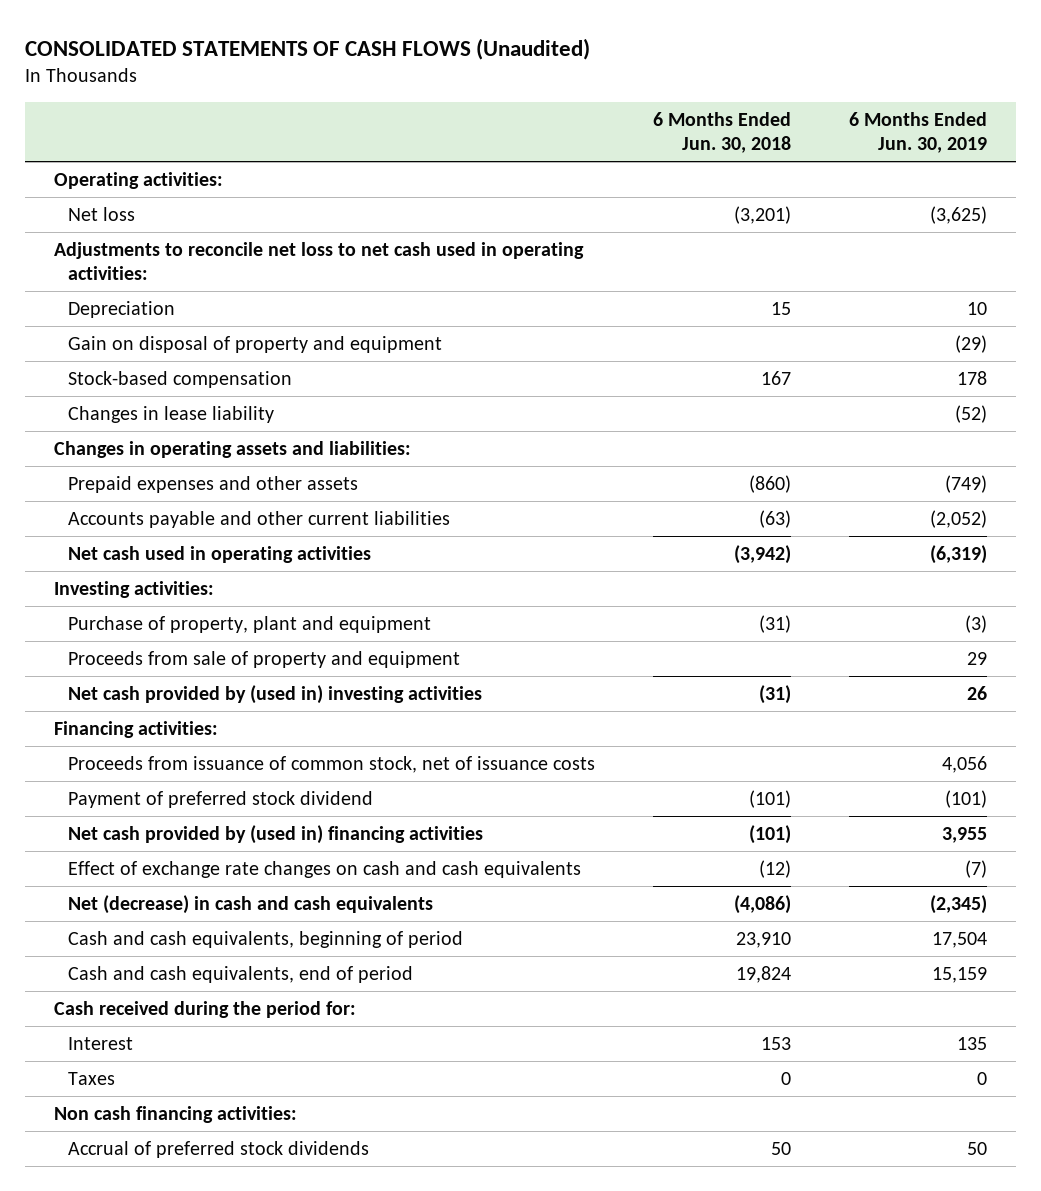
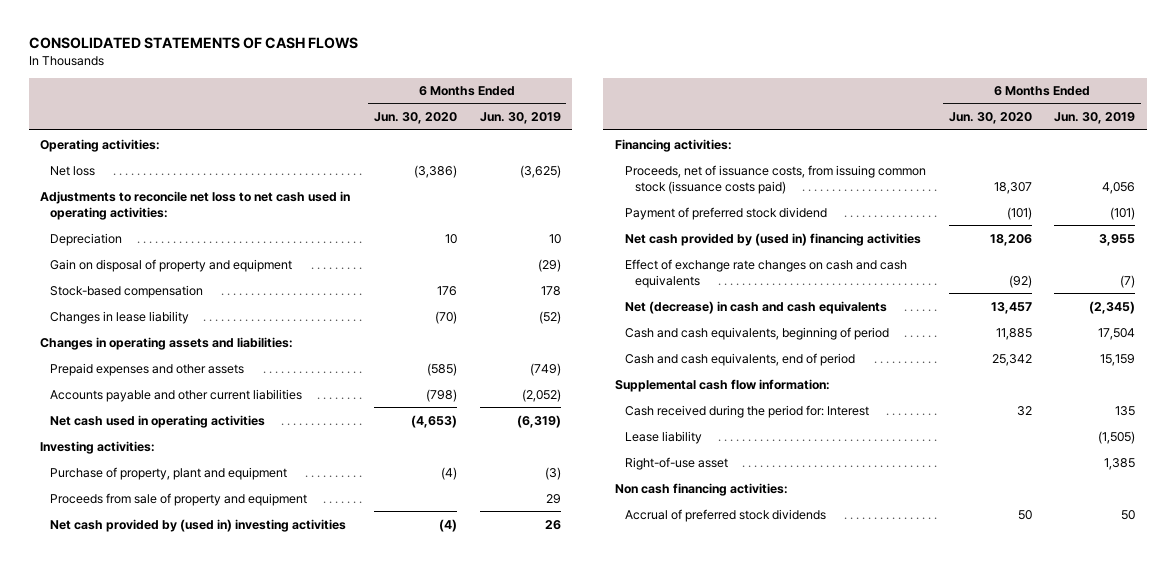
[25,37,591,60] CONSOLIDATED STATEMENTS OF CASH FLOWS (Unaudited) -> [28,37,358,50] CONSOLIDATED STATEMENTS OF CASH FLOWS
[653,112,792,154] 6 Months Ended Jun. 30, 2018 -> none
none -> [373,112,457,125] Jun. 30, 2020
[68,756,596,774] Proceeds from issuance of common stock, net of issuance costs -> [624,164,926,194] Proceeds, net of issuance costs, from issuing common stock (issuance costs paid)
[53,1001,356,1019] Cash received during the period for: -> none
[68,1072,116,1086] Taxes -> none
none -> [614,378,830,392] Supplemental cash flow information:
[68,1037,134,1051] Interest -> [624,404,869,418] Cash received during the period for: Interest
none -> [624,430,702,444] Lease liability
none -> [624,456,728,470] Right-of-use asset

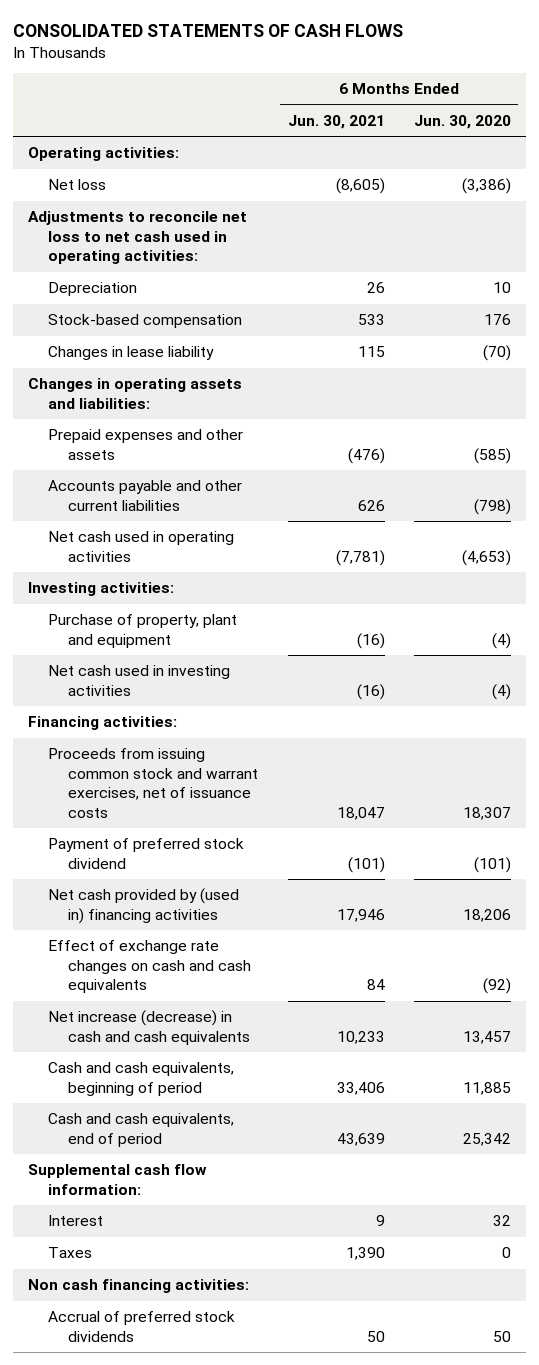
[479,112,561,125] Jun. 30, 2019 -> none
none -> [287,114,385,129] Jun. 30, 2021
[50,258,293,272] Gain on disposal of property and equipment -> none
[50,492,308,506] Proceeds from sale of property and equipment -> none
[50,518,347,532] Net cash provided by (used in) investing activities -> [47,665,230,696] Net cash used in investing activities
[624,164,926,194] Proceeds, net of issuance costs, from issuing common stock (issuance costs paid) -> [47,748,259,819] Proceeds from issuing common stock and warrant exercises, net of issuance costs
[624,300,887,314] Net (decrease) in cash and cash equivalents -> [47,1010,251,1045] Net increase (decrease) in cash and cash equivalents
[624,430,702,444] Lease liability -> none
[624,456,728,470] Right-of-use asset -> none
[624,404,869,418] Cash received during the period for: Interest -> [47,1215,103,1227] Interest
none -> [47,1247,92,1259] Taxes

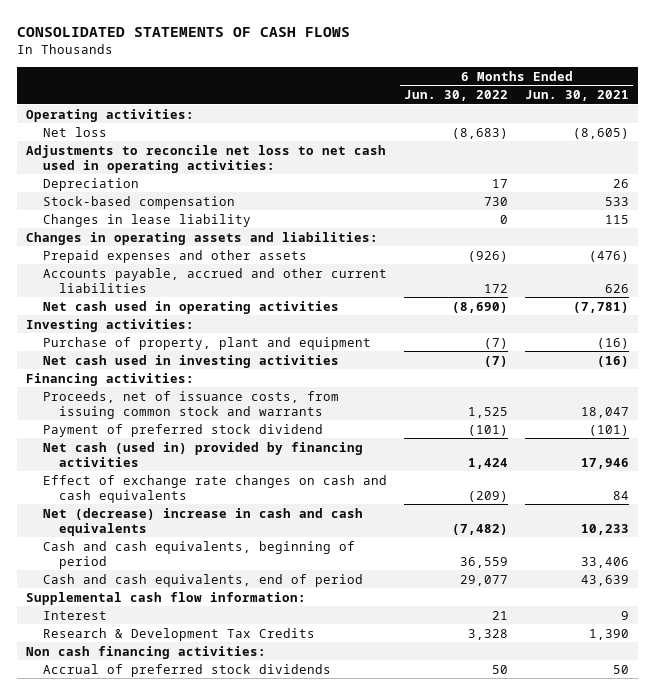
[413,114,511,129] Jun. 30, 2020 -> none
none -> [403,90,508,102] Jun. 30, 2022
[47,480,242,511] Accounts payable and other current liabilities -> [42,267,387,293] Accounts payable, accrued and other current liabilities
[47,748,259,819] Proceeds from issuing common stock and warrant exercises, net of issuance costs -> [42,390,339,419] Proceeds, net of issuance costs, from issuing common stock and warrants
[47,888,239,924] Net cash provided by (used in) financing activities -> [42,441,363,467] Net cash (used in) provided by financing activities
[47,1010,251,1045] Net increase (decrease) in cash and cash equivalents -> [42,507,363,536] Net (decrease) increase in cash and cash equivalents
[47,1247,92,1259] Taxes -> [42,627,315,641] Research & Development Tax Credits

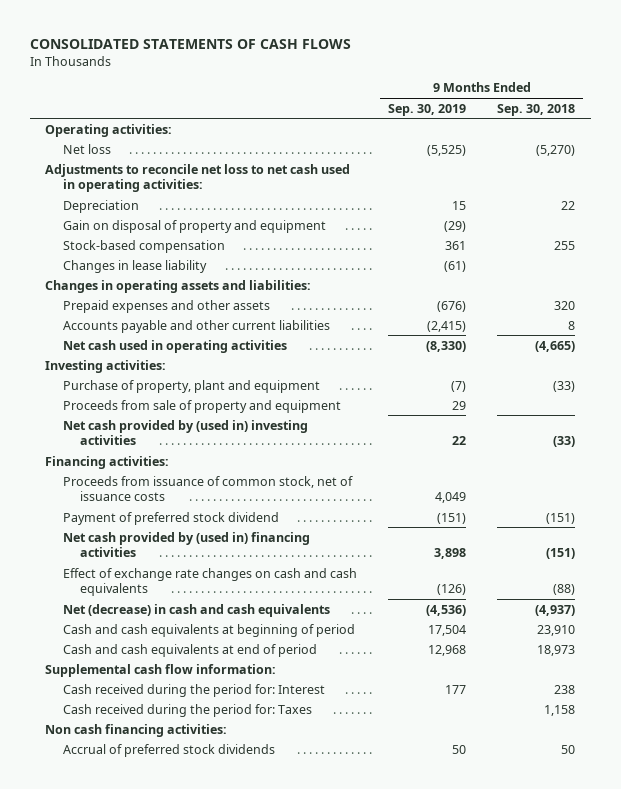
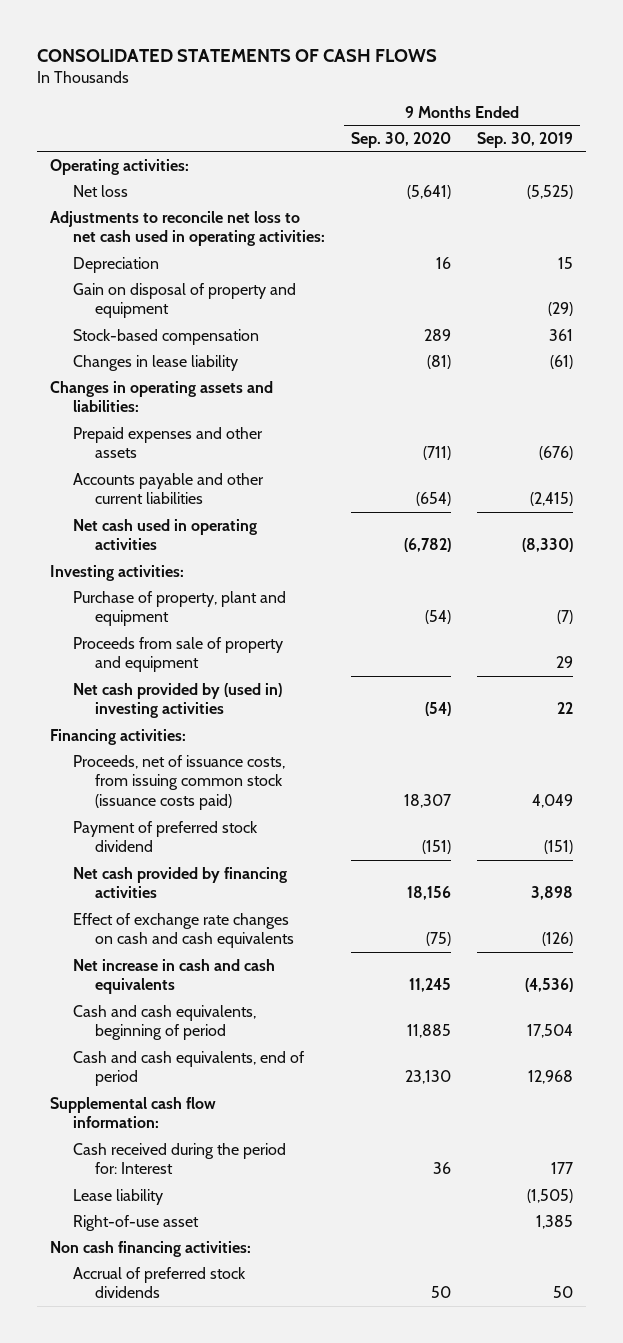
[497,103,576,116] Sep. 30, 2018 -> none
none -> [350,131,451,148] Sep. 30, 2020
[62,475,353,502] Proceeds from issuance of common stock, net of issuance costs -> [72,754,285,811] Proceeds, net of issuance costs, from issuing common stock (issuance costs paid)
[62,531,310,558] Net cash provided by (used in) financing activities -> [72,866,287,899] Net cash provided by financing activities
[62,603,330,617] Net (decrease) in cash and cash equivalents -> [72,958,275,995] Net increase in cash and cash equivalents
[62,623,355,637] Cash and cash equivalents at beginning of period -> [72,1004,256,1041] Cash and cash equivalents, beginning of period
[62,643,317,657] Cash and cash equivalents at end of period -> [72,1050,305,1087] Cash and cash equivalents, end of period
[62,703,312,717] Cash received during the period for: Taxes -> none
none -> [72,1188,163,1205] Lease liability
none -> [72,1214,199,1231] Right-of-use asset

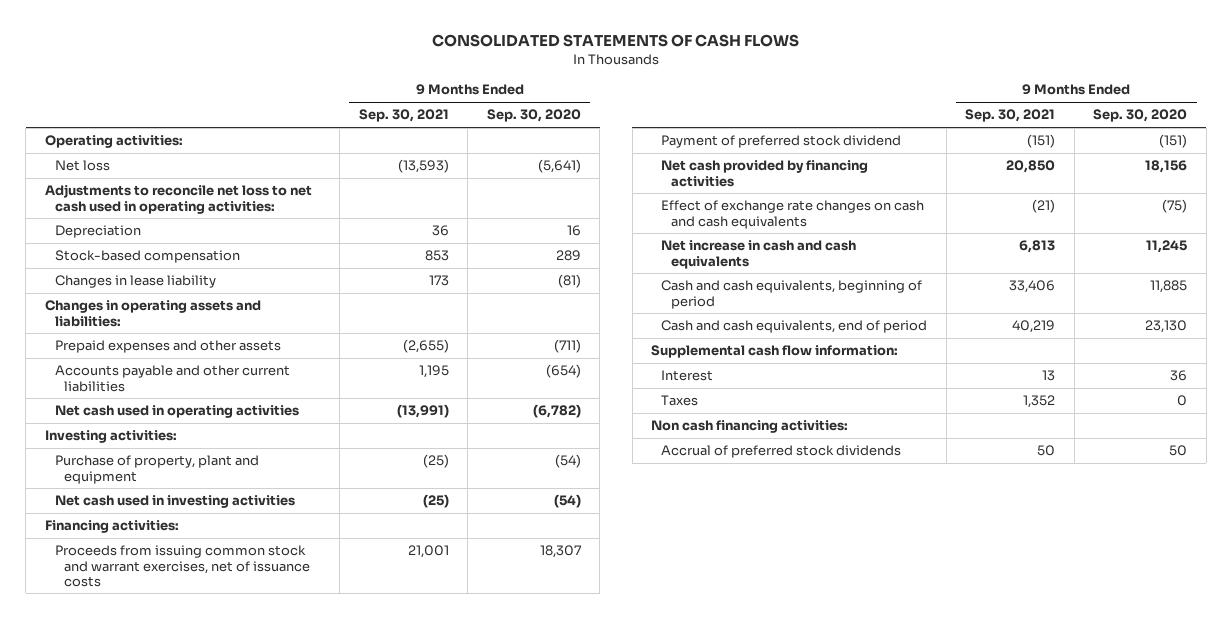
[477,131,574,148] Sep. 30, 2019 -> none
none -> [358,109,449,123] Sep. 30, 2021
[72,282,296,319] Gain on disposal of property and equipment -> none
[72,636,283,673] Proceeds from sale of property and equipment -> none
[72,682,282,719] Net cash provided by (used in) investing activities -> [54,495,295,509] Net cash used in investing activities
[72,754,285,811] Proceeds, net of issuance costs, from issuing common stock (issuance costs paid) -> [54,545,311,587] Proceeds from issuing common stock and warrant exercises, net of issuance costs
[72,1188,163,1205] Lease liability -> none
[72,1214,199,1231] Right-of-use asset -> none
[72,1142,286,1175] Cash received during the period for: Interest -> [661,370,714,382] Interest
none -> [661,395,699,407] Taxes

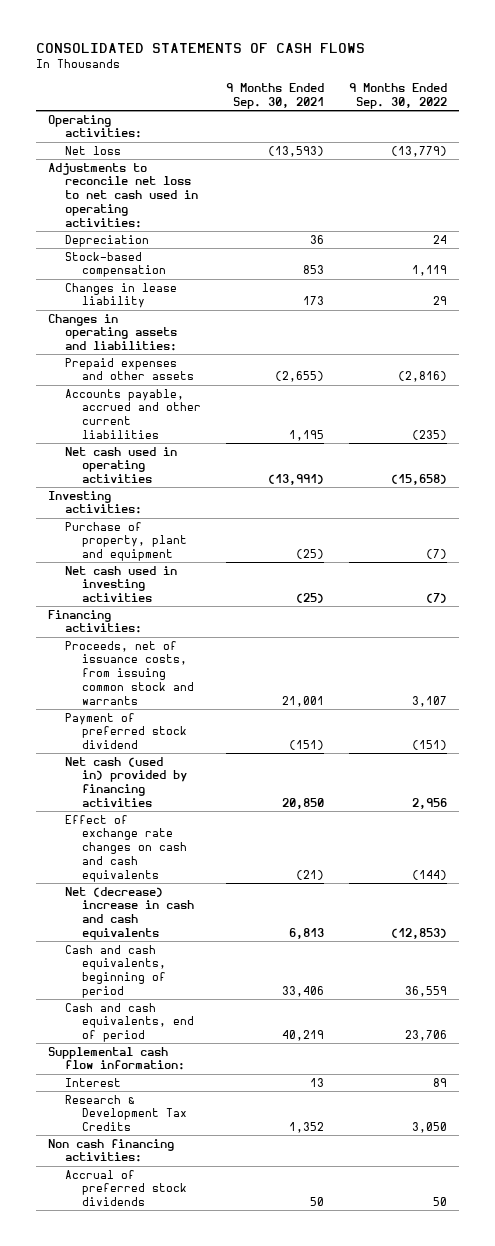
[486,109,581,123] Sep. 30, 2020 -> none
none -> [348,83,447,110] 9 Months Ended Sep. 30, 2022
[54,365,290,392] Accounts payable and other current liabilities -> [65,388,202,440] Accounts payable, accrued and other current liabilities
[54,545,311,587] Proceeds from issuing common stock and warrant exercises, net of issuance costs -> [65,640,195,705] Proceeds, net of issuance costs, from issuing common stock and warrants
[661,160,869,187] Net cash provided by financing activities -> [65,756,188,808] Net cash (used in) provided by financing activities
[661,240,857,269] Net increase in cash and cash equivalents -> [65,886,195,941] Net (decrease) increase in cash and cash equivalents
[661,395,699,407] Taxes -> [65,1094,188,1132] Research & Development Tax Credits

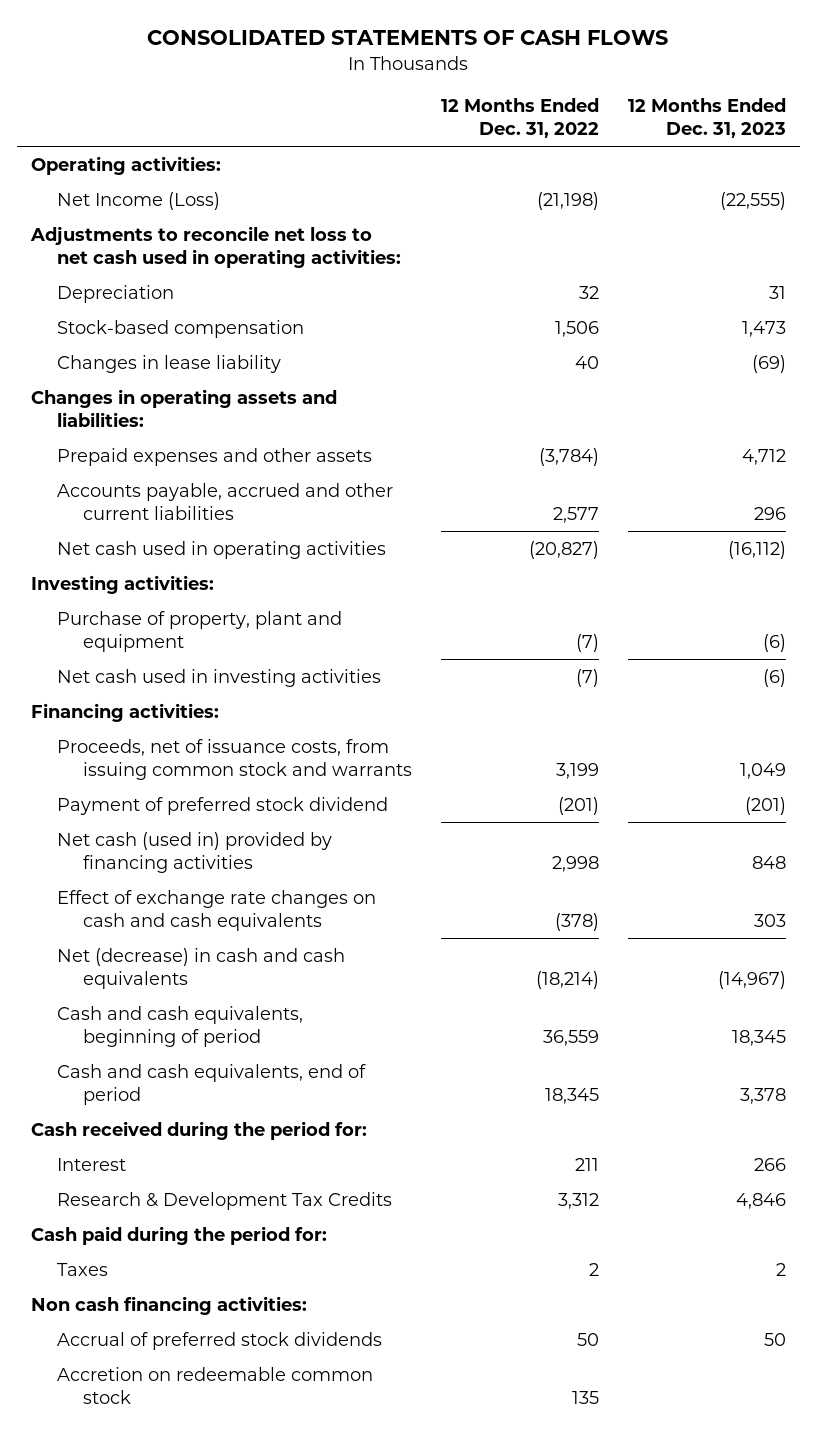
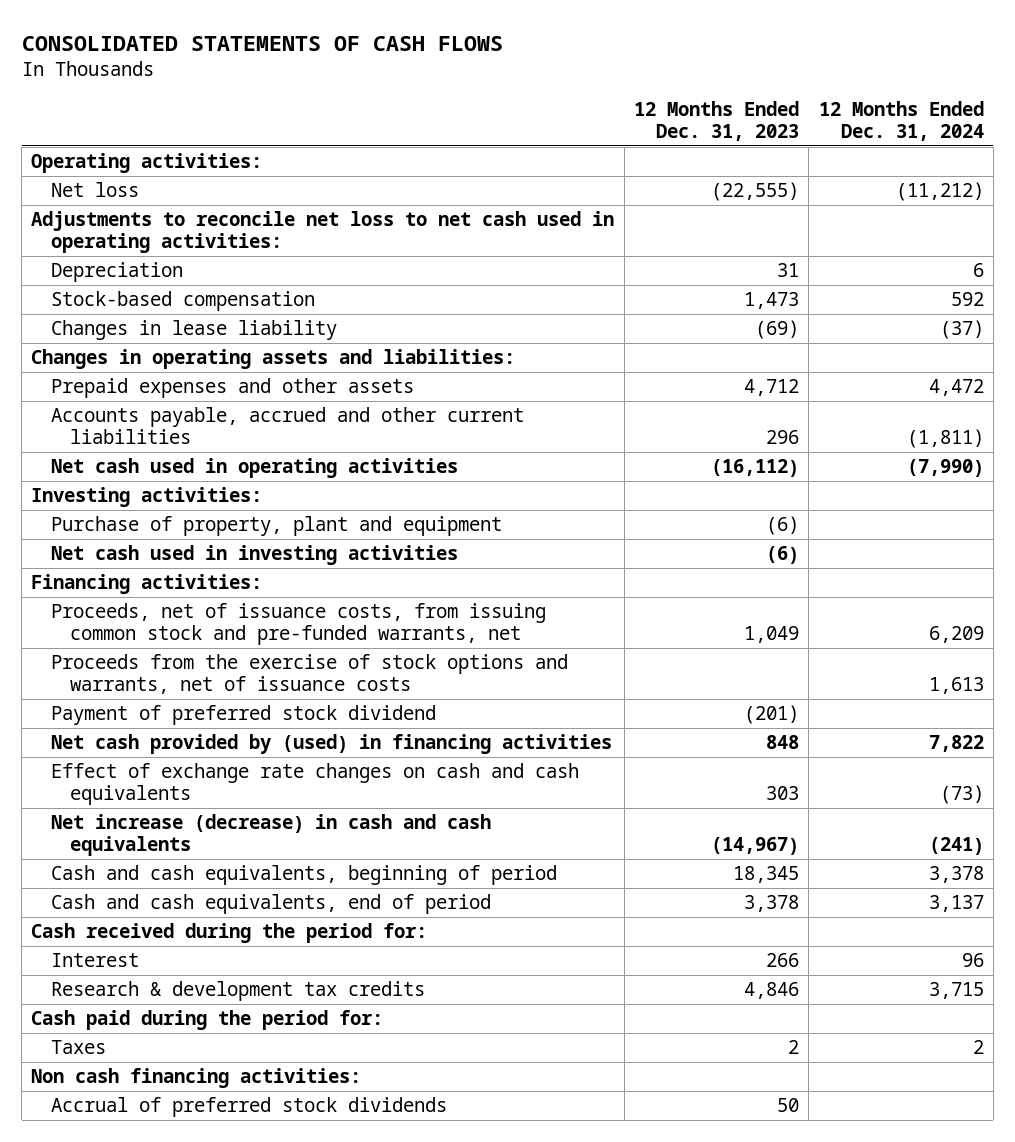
[440,97,599,138] 12 Months Ended Dec. 31, 2022 -> none
none -> [818,101,984,142] 12 Months Ended Dec. 31, 2024
[57,191,221,210] Net Income (Loss) -> [50,182,139,198] Net loss
[57,738,413,781] Proceeds, net of issuance costs, from issuing common stock and warrants -> [50,603,546,646] Proceeds, net of issuance costs, from issuing common stock and pre-funded warrants, net
none -> [50,654,568,695] Proceeds from the exercise of stock options and warrants, net of issuance costs
[57,831,333,874] Net cash (used in) provided by financing activities -> [50,734,612,755] Net cash provided by (used) in financing activities
[57,947,346,990] Net (decrease) in cash and cash equivalents -> [50,814,491,857] Net increase (decrease) in cash and cash equivalents
[57,1191,393,1210] Research & Development Tax Credits -> [50,981,425,1002] Research & development tax credits
[57,1366,374,1405] Accretion on redeemable common stock -> none

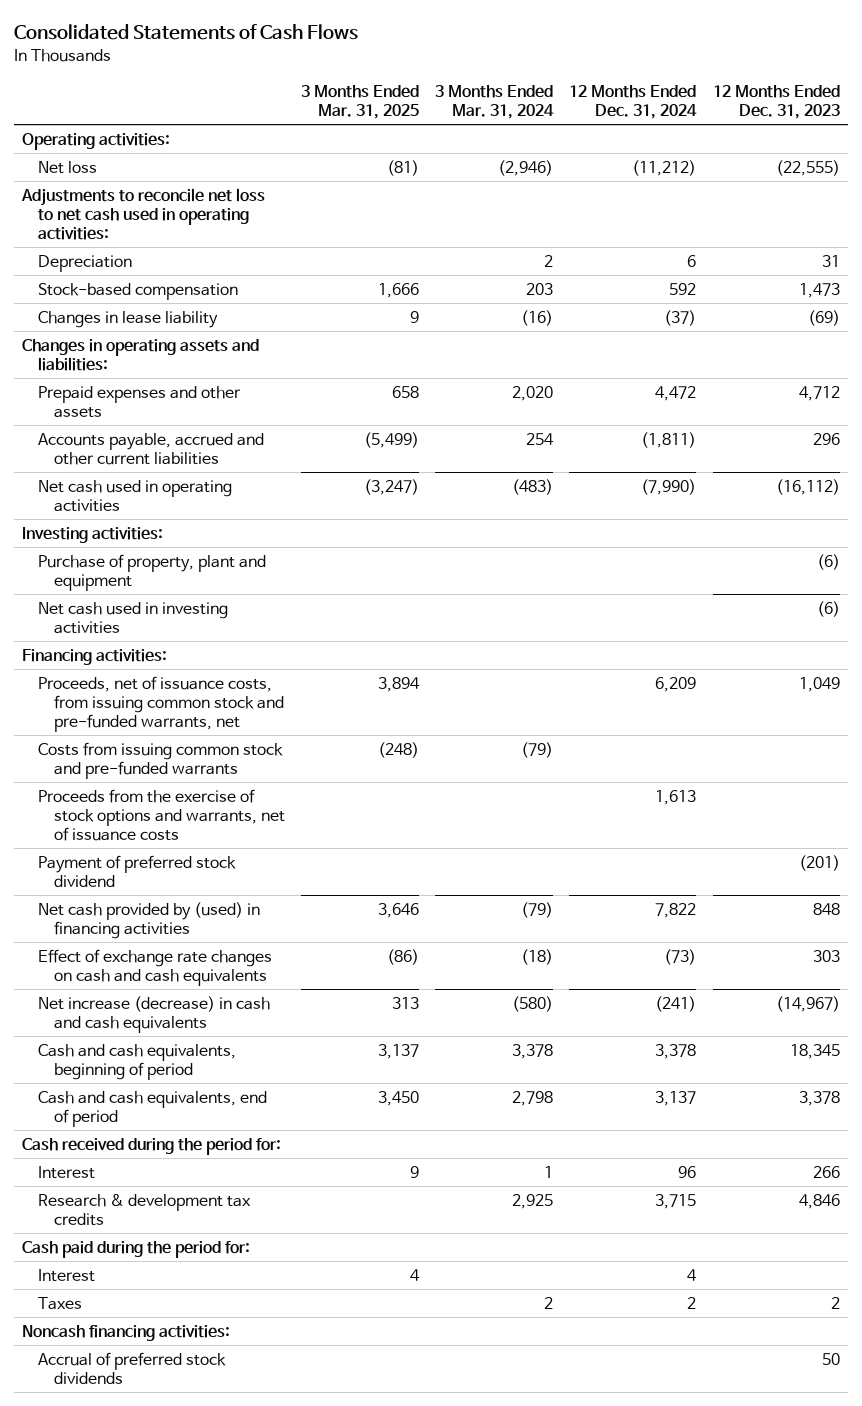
[21,35,503,51] CONSOLIDATED STATEMENTS OF CASH FLOWS -> [14,24,359,41] Consolidated Statements of Cash Flows
none -> [300,85,419,120] 3 Months Ended Mar. 31, 2025
none -> [435,85,555,120] 3 Months Ended Mar. 31, 2024
none -> [37,741,283,779] Costs from issuing common stock and pre-funded warrants
none -> [37,1268,95,1282] Interest
[31,1068,362,1089] Non cash financing activities: -> [22,1324,231,1341] Noncash financing activities:

